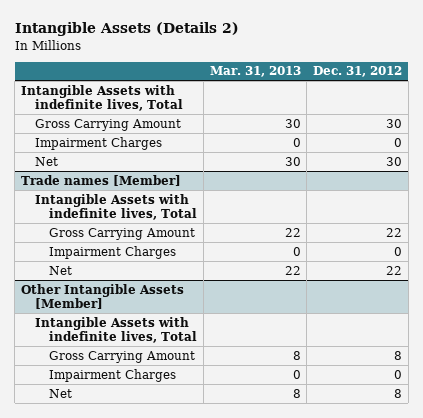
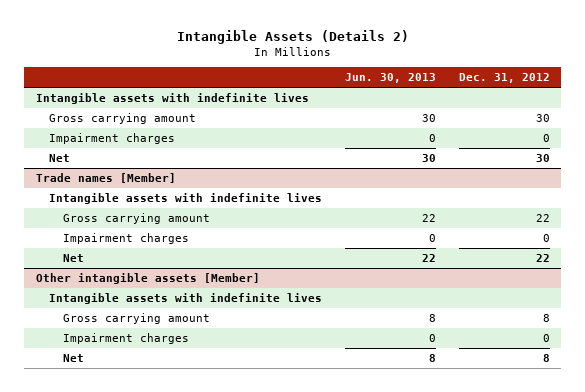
[209,66,301,78] Mar. 31, 2013 -> none
none -> [345,73,437,84] Jun. 30, 2013
[20,84,183,112] Intangible Assets with indefinite lives, Total -> [35,93,309,105] Intangible assets with indefinite lives
[34,118,181,131] Gross Carrying Amount -> [49,113,197,125] Gross carrying amount
[34,136,162,150] Impairment Charges -> [49,133,176,145] Impairment charges
[34,193,198,221] Intangible Assets with indefinite lives, Total -> [49,193,323,205] Intangible assets with indefinite lives
[49,227,196,240] Gross Carrying Amount -> [63,213,211,225] Gross carrying amount
[49,245,177,259] Impairment Charges -> [63,233,190,245] Impairment charges
[20,283,184,310] Other Intangible Assets [Member] -> [35,273,260,285] Other intangible assets [Member]
[34,316,198,344] Intangible Assets with indefinite lives, Total -> [49,293,323,305] Intangible assets with indefinite lives
[49,350,196,363] Gross Carrying Amount -> [63,313,211,325] Gross carrying amount
[49,368,177,382] Impairment Charges -> [63,333,190,345] Impairment charges

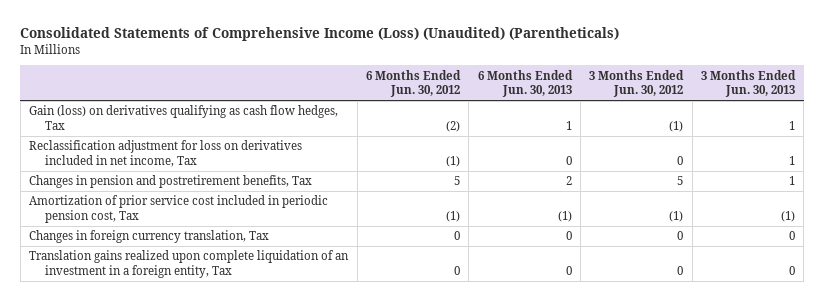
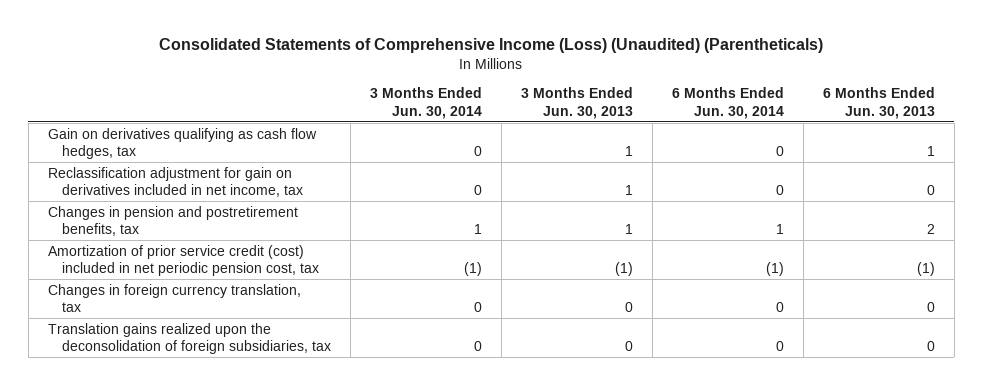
[365,69,461,98] 6 Months Ended Jun. 30, 2012 -> none
[589,69,685,98] 3 Months Ended Jun. 30, 2012 -> none
none -> [369,87,482,119] 3 Months Ended Jun. 30, 2014
none -> [671,87,784,119] 6 Months Ended Jun. 30, 2014
[29,105,339,130] Gain (loss) on derivatives qualifying as cash flow hedges, Tax -> [47,127,317,160] Gain on derivatives qualifying as cash flow hedges, tax
[29,140,303,167] Reclassification adjustment for loss on derivatives included in net income, Tax -> [47,166,303,198] Reclassification adjustment for gain on derivatives included in net income, tax
[29,175,313,189] Changes in pension and postretirement benefits, Tax -> [47,205,298,237] Changes in pension and postretirement benefits, tax
[29,195,329,223] Amortization of prior service cost included in periodic pension cost, Tax -> [47,244,319,277] Amortization of prior service credit (cost) included in net periodic pension cost, tax
[29,230,270,244] Changes in foreign currency translation, Tax -> [47,283,301,313] Changes in foreign currency translation, tax
[29,250,350,278] Translation gains realized upon complete liquidation of an investment in a foreign entity, Tax -> [47,322,331,355] Translation gains realized upon the deconsolidation of foreign subsidiaries, tax

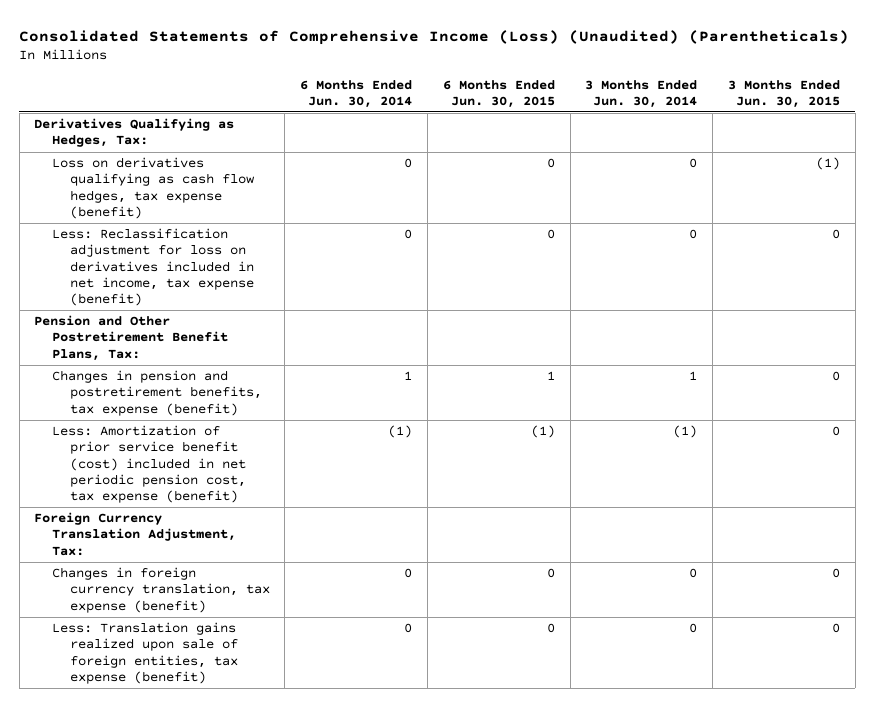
[520,87,633,119] 3 Months Ended Jun. 30, 2013 -> none
[822,87,935,119] 6 Months Ended Jun. 30, 2013 -> none
none -> [442,79,555,108] 6 Months Ended Jun. 30, 2015
none -> [727,79,840,108] 3 Months Ended Jun. 30, 2015
none -> [34,118,235,148] Derivatives Qualifying as Hedges, Tax:
[47,127,317,160] Gain on derivatives qualifying as cash flow hedges, tax -> [52,157,255,219] Loss on derivatives qualifying as cash flow hedges, tax expense (benefit)
[47,166,303,198] Reclassification adjustment for gain on derivatives included in net income, tax -> [52,228,254,306] Less: Reclassification adjustment for loss on derivatives included in net income, tax expense (benefit)
none -> [34,315,229,361] Pension and Other Postretirement Benefit Plans, Tax:
[47,205,298,237] Changes in pension and postretirement benefits, tax -> [52,370,262,416] Changes in pension and postretirement benefits, tax expense (benefit)
[47,244,319,277] Amortization of prior service credit (cost) included in net periodic pension cost, tax -> [52,425,246,503] Less: Amortization of prior service benefit (cost) included in net periodic pension cost, tax expense (benefit)
none -> [34,512,237,556] Foreign Currency Translation Adjustment, Tax:
[47,283,301,313] Changes in foreign currency translation, tax -> [52,567,270,613] Changes in foreign currency translation, tax expense (benefit)
[47,322,331,355] Translation gains realized upon the deconsolidation of foreign subsidiaries, tax -> [52,622,238,684] Less: Translation gains realized upon sale of foreign entities, tax expense (benefit)

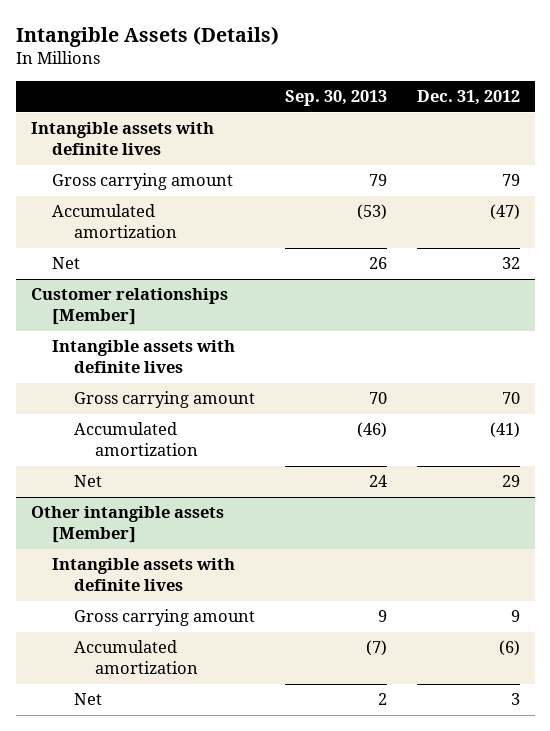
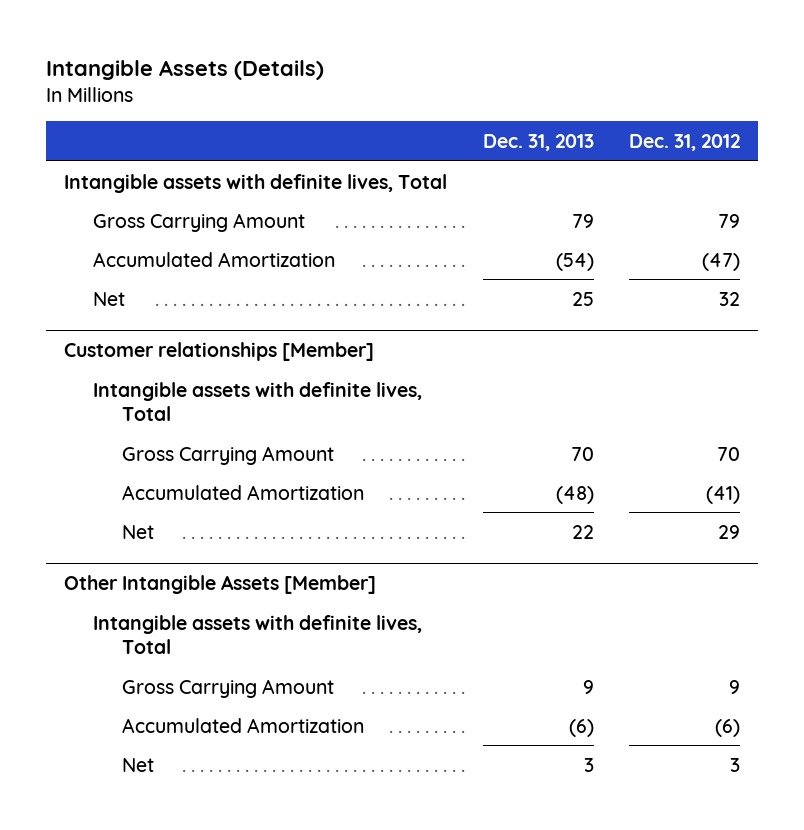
[284,90,387,107] Sep. 30, 2013 -> none
none -> [482,133,594,151] Dec. 31, 2013
[30,122,214,156] Intangible assets with definite lives -> [63,173,447,193] Intangible assets with definite lives, Total
[52,173,234,191] Gross carrying amount -> [92,212,305,232] Gross Carrying Amount
[52,204,177,239] Accumulated amortization -> [92,251,335,267] Accumulated Amortization
[52,340,236,374] Intangible assets with definite lives -> [92,381,422,422] Intangible assets with definite lives, Total
[73,391,255,409] Gross carrying amount -> [121,445,334,465] Gross Carrying Amount
[73,422,199,457] Accumulated amortization -> [121,484,364,500] Accumulated Amortization
[30,506,224,544] Other intangible assets [Member] -> [63,574,376,594] Other Intangible Assets [Member]
[52,558,236,592] Intangible assets with definite lives -> [92,614,422,655] Intangible assets with definite lives, Total
[73,609,255,627] Gross carrying amount -> [121,678,334,698] Gross Carrying Amount
[73,640,199,675] Accumulated amortization -> [121,717,364,733] Accumulated Amortization

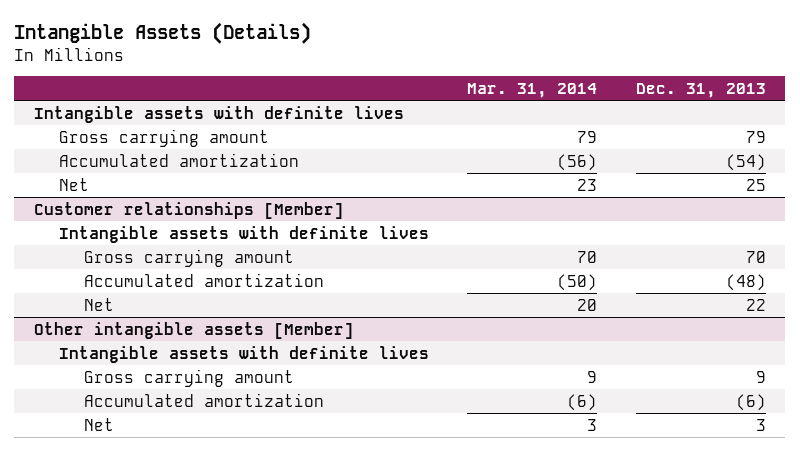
[629,133,741,151] Dec. 31, 2012 -> none
none -> [467,82,598,98] Mar. 31, 2014
[63,173,447,193] Intangible assets with definite lives, Total -> [33,105,404,123] Intangible assets with definite lives
[92,212,305,232] Gross Carrying Amount -> [58,128,269,147] Gross carrying amount
[92,251,335,267] Accumulated Amortization -> [58,152,299,167] Accumulated amortization
[92,381,422,422] Intangible assets with definite lives, Total -> [58,225,429,243] Intangible assets with definite lives
[121,445,334,465] Gross Carrying Amount -> [83,248,294,267] Gross carrying amount
[121,484,364,500] Accumulated Amortization -> [83,272,324,287] Accumulated amortization
[63,574,376,594] Other Intangible Assets [Member] -> [33,321,354,339] Other intangible assets [Member]
[92,614,422,655] Intangible assets with definite lives, Total -> [58,345,429,363] Intangible assets with definite lives
[121,678,334,698] Gross Carrying Amount -> [83,368,294,387] Gross carrying amount
[121,717,364,733] Accumulated Amortization -> [83,392,324,407] Accumulated amortization

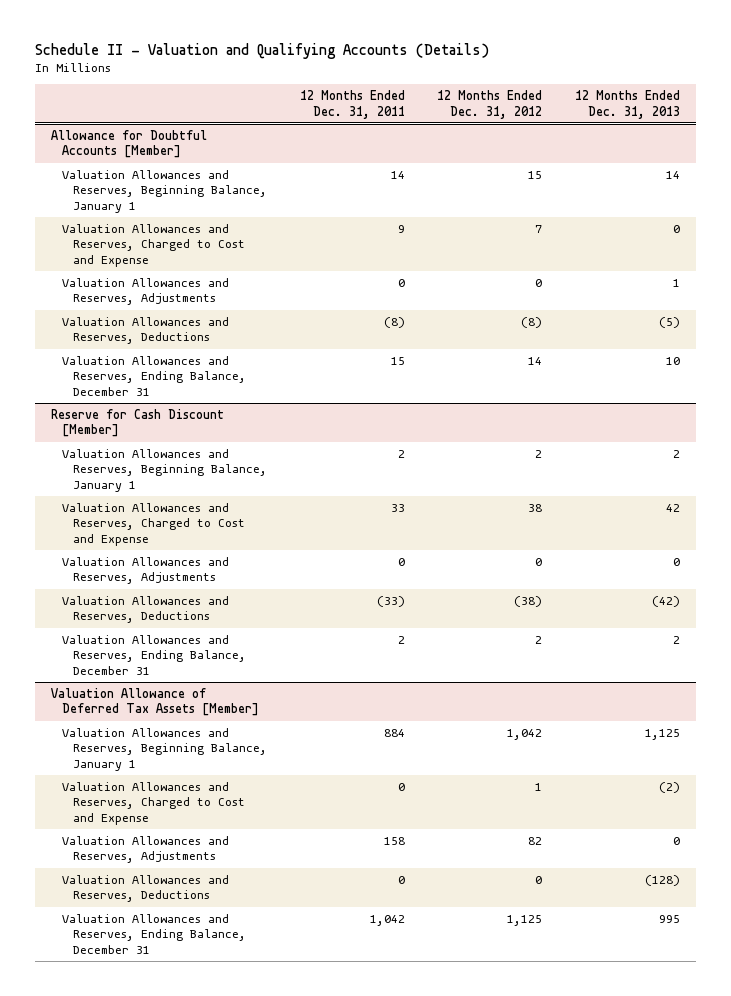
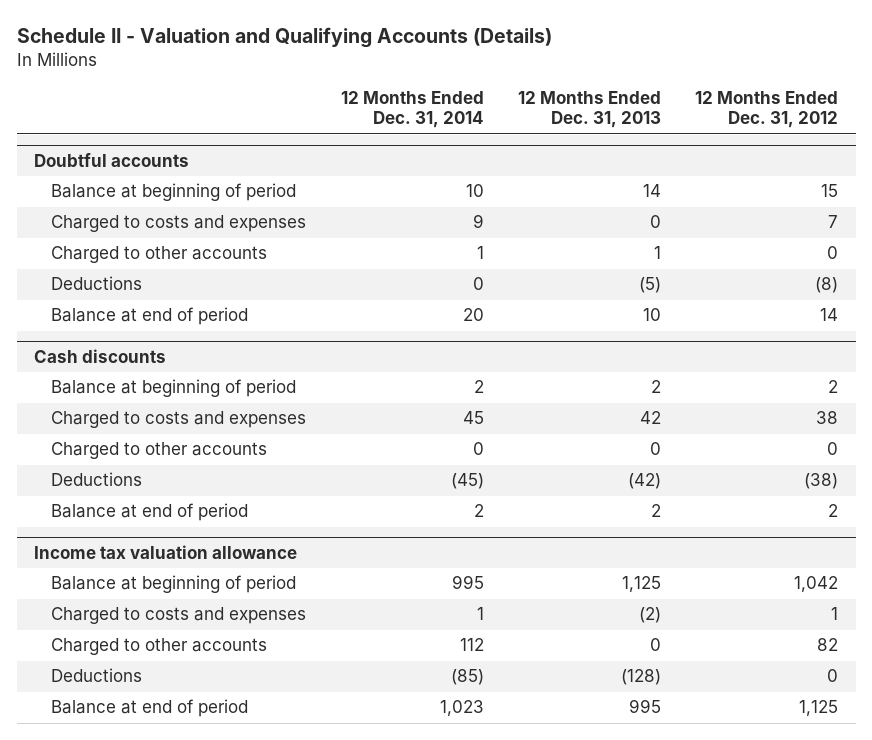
[299,90,405,119] 12 Months Ended Dec. 31, 2011 -> none
none -> [340,91,484,129] 12 Months Ended Dec. 31, 2014
[51,130,208,159] Allowance for Doubtful Accounts [Member] -> none
[51,409,225,438] Reserve for Cash Discount [Member] -> none
[51,688,260,717] Valuation Allowance of Deferred Tax Assets [Member] -> none
none -> [34,152,190,167] Doubtful accounts
[62,170,267,213] Valuation Allowances and Reserves, Beginning Balance, January 1 -> [51,183,297,202] Balance at beginning of period
[62,224,245,267] Valuation Allowances and Reserves, Charged to Cost and Expense -> [51,215,307,233] Charged to costs and expenses
[62,278,230,306] Valuation Allowances and Reserves, Adjustments -> [51,246,268,264] Charged to other accounts
[62,317,230,345] Valuation Allowances and Reserves, Deductions -> [51,276,143,291] Deductions
[62,356,246,396] Valuation Allowances and Reserves, Ending Balance, December 31 -> [51,307,249,326] Balance at end of period
none -> [34,348,167,363] Cash discounts
[62,449,267,492] Valuation Allowances and Reserves, Beginning Balance, January 1 -> [51,379,297,398] Balance at beginning of period
[62,503,245,546] Valuation Allowances and Reserves, Charged to Cost and Expense -> [51,411,307,429] Charged to costs and expenses
[62,557,230,585] Valuation Allowances and Reserves, Adjustments -> [51,442,268,460] Charged to other accounts
[62,596,230,624] Valuation Allowances and Reserves, Deductions -> [51,472,143,487] Deductions
[62,635,246,675] Valuation Allowances and Reserves, Ending Balance, December 31 -> [51,503,249,522] Balance at end of period
none -> [34,544,298,559] Income tax valuation allowance
[62,728,267,771] Valuation Allowances and Reserves, Beginning Balance, January 1 -> [51,575,297,594] Balance at beginning of period
[62,782,245,825] Valuation Allowances and Reserves, Charged to Cost and Expense -> [51,607,307,625] Charged to costs and expenses
[62,836,230,864] Valuation Allowances and Reserves, Adjustments -> [51,638,268,656] Charged to other accounts
[62,875,230,903] Valuation Allowances and Reserves, Deductions -> [51,668,143,683] Deductions
[62,914,246,954] Valuation Allowances and Reserves, Ending Balance, December 31 -> [51,699,249,718] Balance at end of period

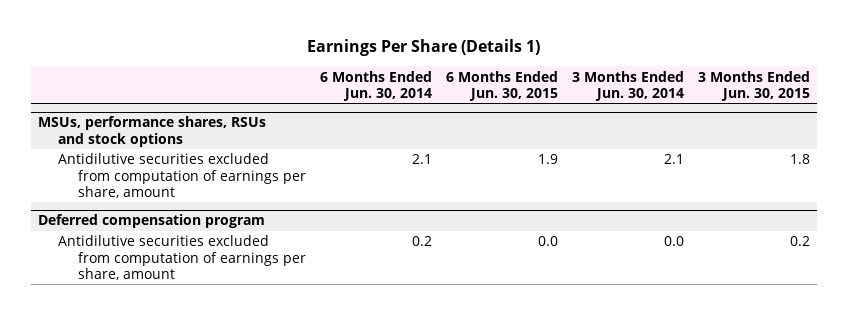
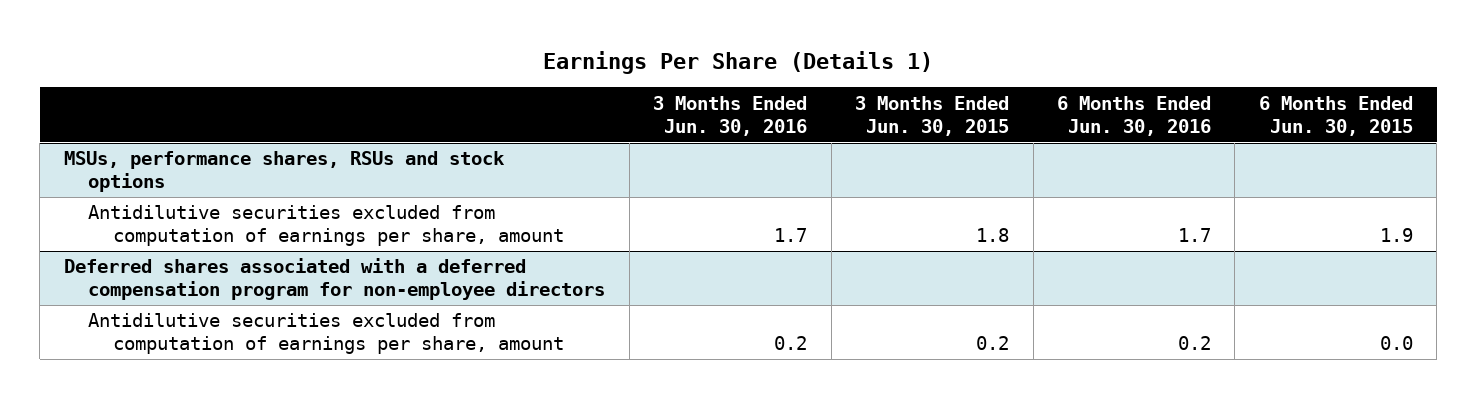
[319,70,432,101] 6 Months Ended Jun. 30, 2014 -> none
[571,70,684,101] 3 Months Ended Jun. 30, 2014 -> none
none -> [653,95,808,136] 3 Months Ended Jun. 30, 2016
none -> [1056,95,1211,136] 6 Months Ended Jun. 30, 2016
[38,214,266,229] Deferred compensation program -> [63,258,606,301] Deferred shares associated with a deferred compensation program for non-employee directors

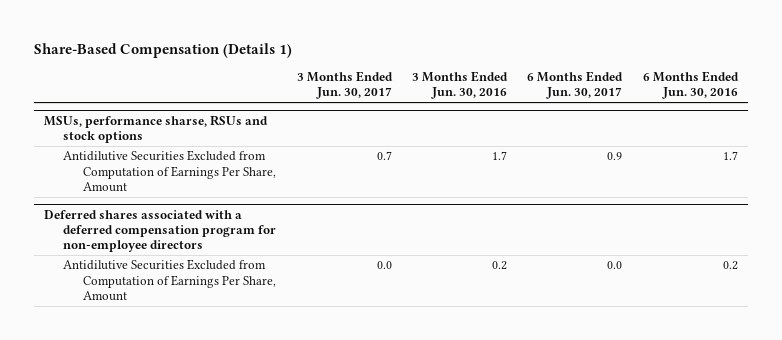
[543,50,934,74] Earnings Per Share (Details 1) -> [33,42,292,58] Share-Based Compensation (Details 1)
[855,95,1010,136] 3 Months Ended Jun. 30, 2015 -> none
[1258,95,1413,136] 6 Months Ended Jun. 30, 2015 -> none
none -> [296,71,393,100] 3 Months Ended Jun. 30, 2017
none -> [527,71,624,100] 6 Months Ended Jun. 30, 2017
[63,151,505,193] MSUs, performance shares, RSUs and stock options -> [43,114,268,144] MSUs, performance sharse, RSUs and stock options
[88,205,564,247] Antidilutive securities excluded from computation of earnings per share, amount -> [63,150,276,192] Antidilutive Securities Excluded from Computation of Earnings Per Share, Amount
[88,313,564,355] Antidilutive securities excluded from computation of earnings per share, amount -> [63,259,276,301] Antidilutive Securities Excluded from Computation of Earnings Per Share, Amount

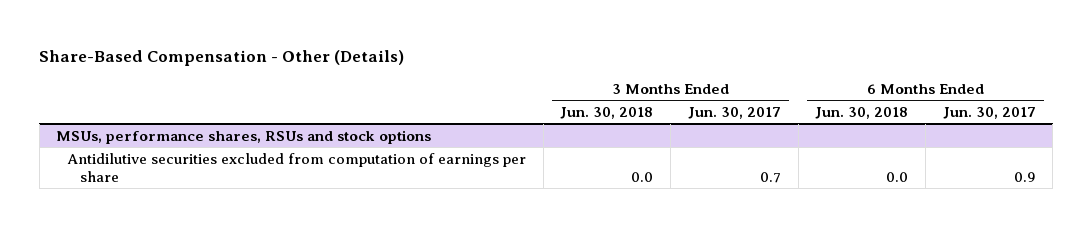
[33,42,292,58] Share-Based Compensation (Details 1) -> [39,50,405,67] Share-Based Compensation - Other (Details)
[412,71,509,100] 3 Months Ended Jun. 30, 2016 -> none
[642,71,739,100] 6 Months Ended Jun. 30, 2016 -> none
none -> [560,106,654,119] Jun. 30, 2018
none -> [815,106,909,119] Jun. 30, 2018
[43,209,277,253] Deferred shares associated with a deferred compensation program for non-employee directors -> none
[63,259,276,301] Antidilutive Securities Excluded from Computation of Earnings Per Share, Amount -> none
[43,114,268,144] MSUs, performance sharse, RSUs and stock options -> [56,129,432,144] MSUs, performance shares, RSUs and stock options
[63,150,276,192] Antidilutive Securities Excluded from Computation of Earnings Per Share, Amount -> [67,152,527,183] Antidilutive securities excluded from computation of earnings per share

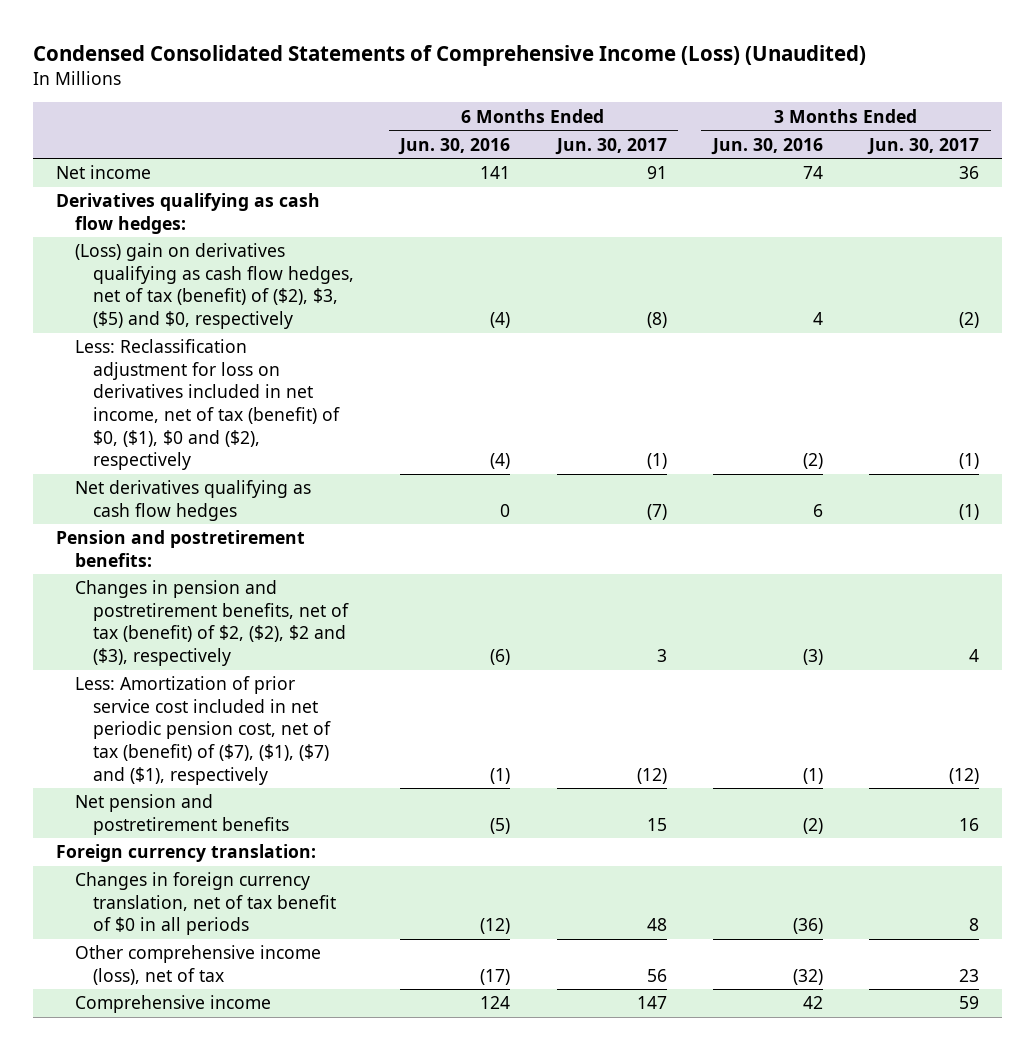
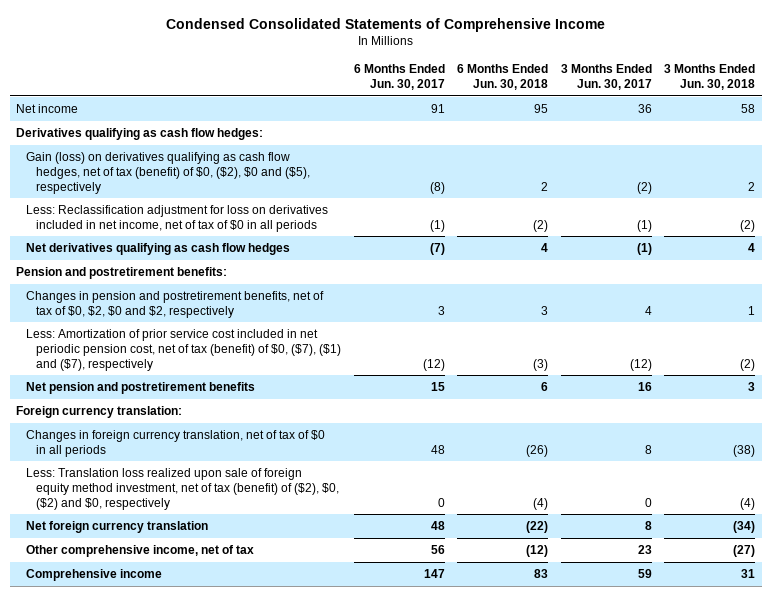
[33,44,867,66] Condensed Consolidated Statements of Comprehensive Income (Loss) (Unaudited) -> [165,17,605,32] Condensed Consolidated Statements of Comprehensive Income
[398,137,511,155] Jun. 30, 2016 -> none
[710,137,823,155] Jun. 30, 2016 -> none
none -> [457,64,549,91] 6 Months Ended Jun. 30, 2018
none -> [664,64,756,91] 3 Months Ended Jun. 30, 2018
[74,243,354,330] (Loss) gain on derivatives qualifying as cash flow hedges, net of tax (benefit) of ($2), $3, ($5) and $0, respectively -> [26,151,311,194] Gain (loss) on derivatives qualifying as cash flow hedges, net of tax (benefit) of $0, ($2), $0 and ($5), respectively
[74,339,340,471] Less: Reclassification adjustment for loss on derivatives included in net income, net of tax (benefit) of $0, ($1), $0 and ($2), respectively -> [26,204,329,232] Less: Reclassification adjustment for loss on derivatives included in net income, net of tax of $0 in all periods
[74,580,349,667] Changes in pension and postretirement benefits, net of tax (benefit) of $2, ($2), $2 and ($3), respectively -> [26,290,325,318] Changes in pension and postretirement benefits, net of tax of $0, $2, $0 and $2, respectively
[74,676,331,785] Less: Amortization of prior service cost included in net periodic pension cost, net of tax (benefit) of ($7), ($1), ($7) and ($1), respectively -> [26,328,342,371] Less: Amortization of prior service cost included in net periodic pension cost, net of tax (benefit) of $0, ($7), ($1) and ($7), respectively
[74,872,336,936] Changes in foreign currency translation, net of tax benefit of $0 in all periods -> [26,429,326,457] Changes in foreign currency translation, net of tax of $0 in all periods
none -> [26,467,340,510] Less: Translation loss realized upon sale of foreign equity method investment, net of tax (benefit) of ($2), $0, ($2) and $0, respectively
none -> [26,520,209,533] Net foreign currency translation
[74,945,321,985] Other comprehensive income (loss), net of tax -> [26,544,255,557] Other comprehensive income, net of tax

